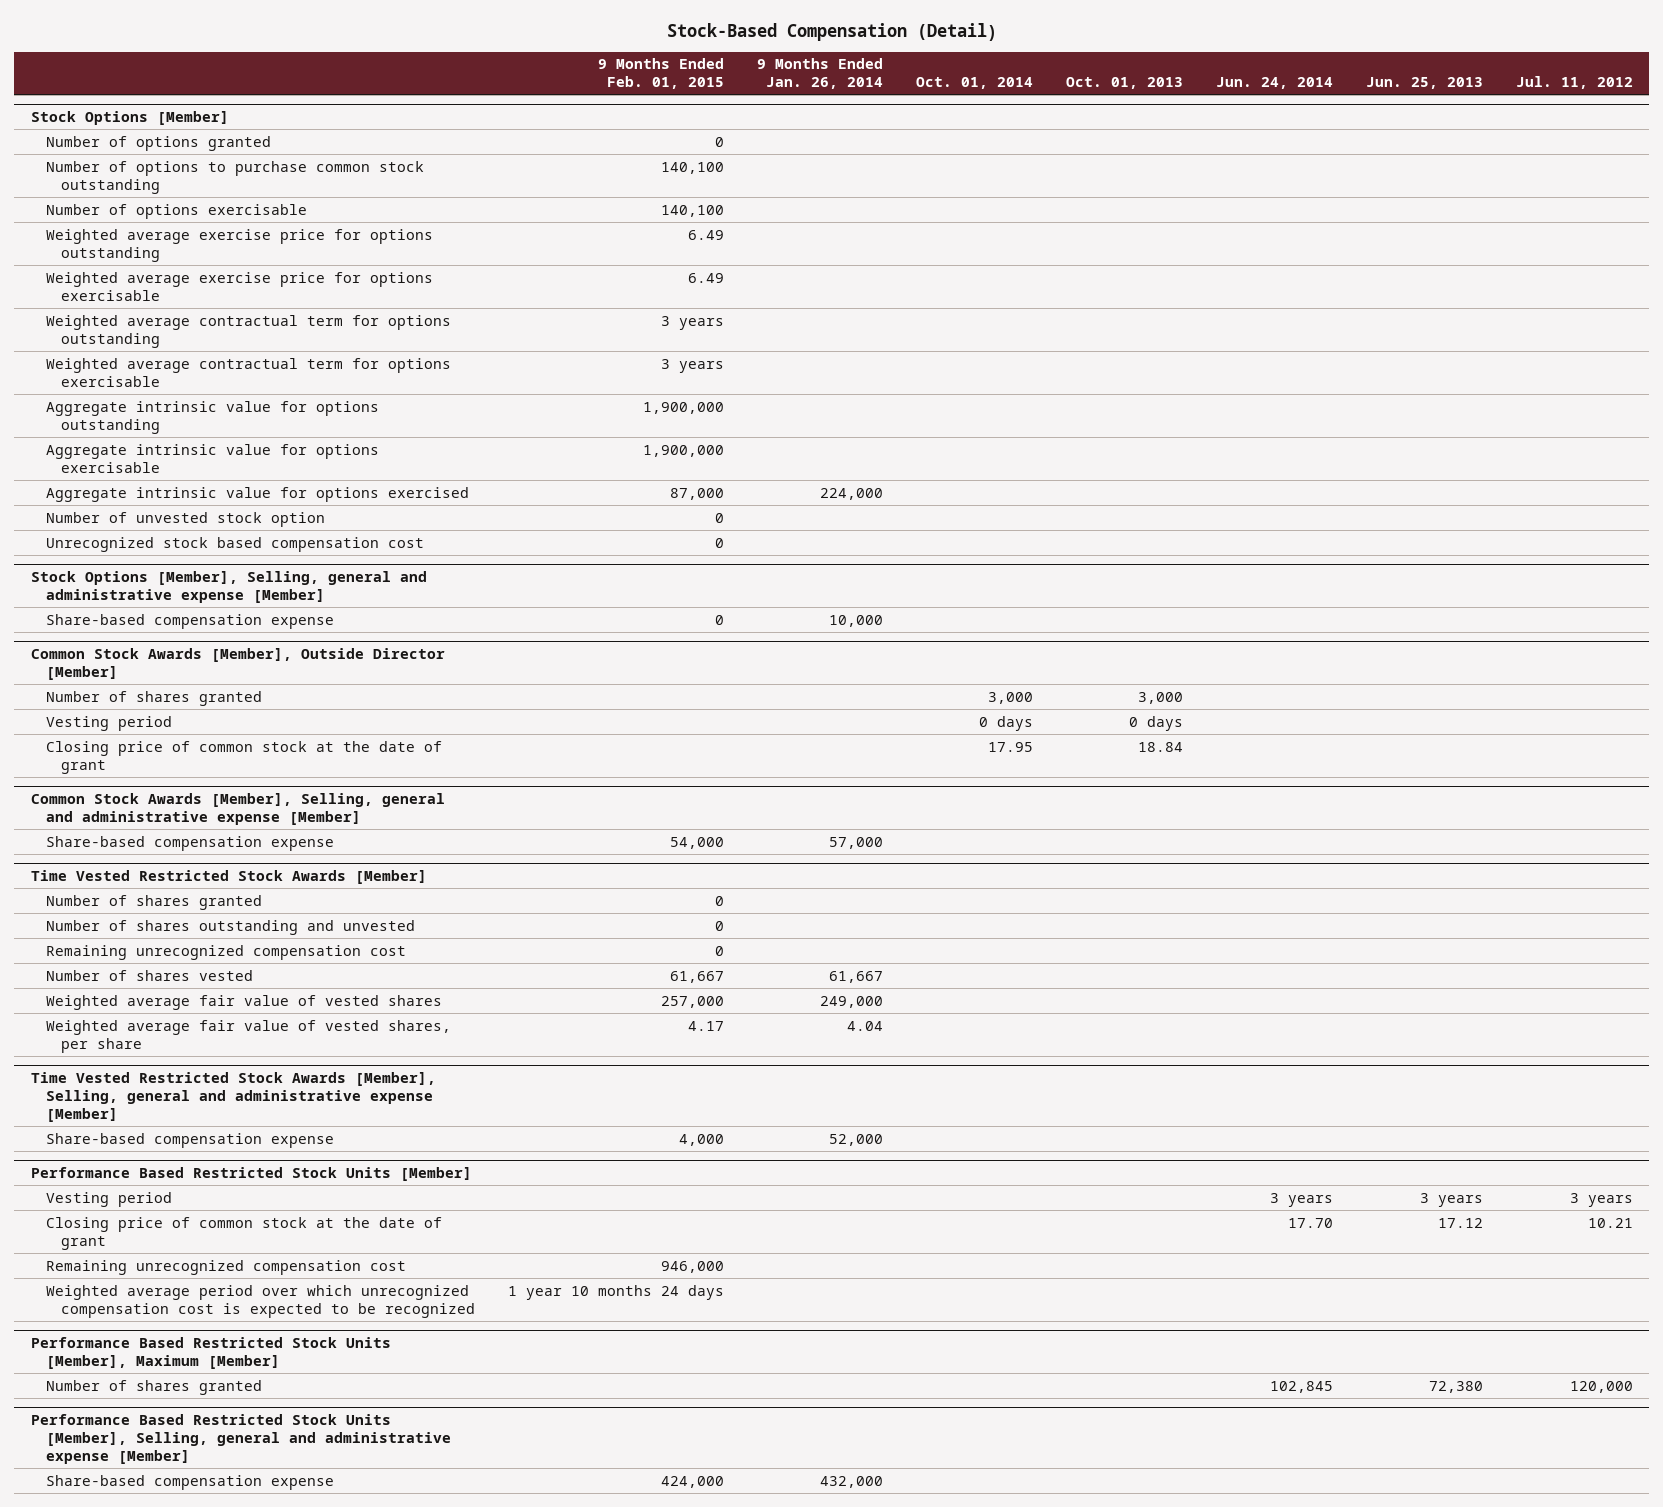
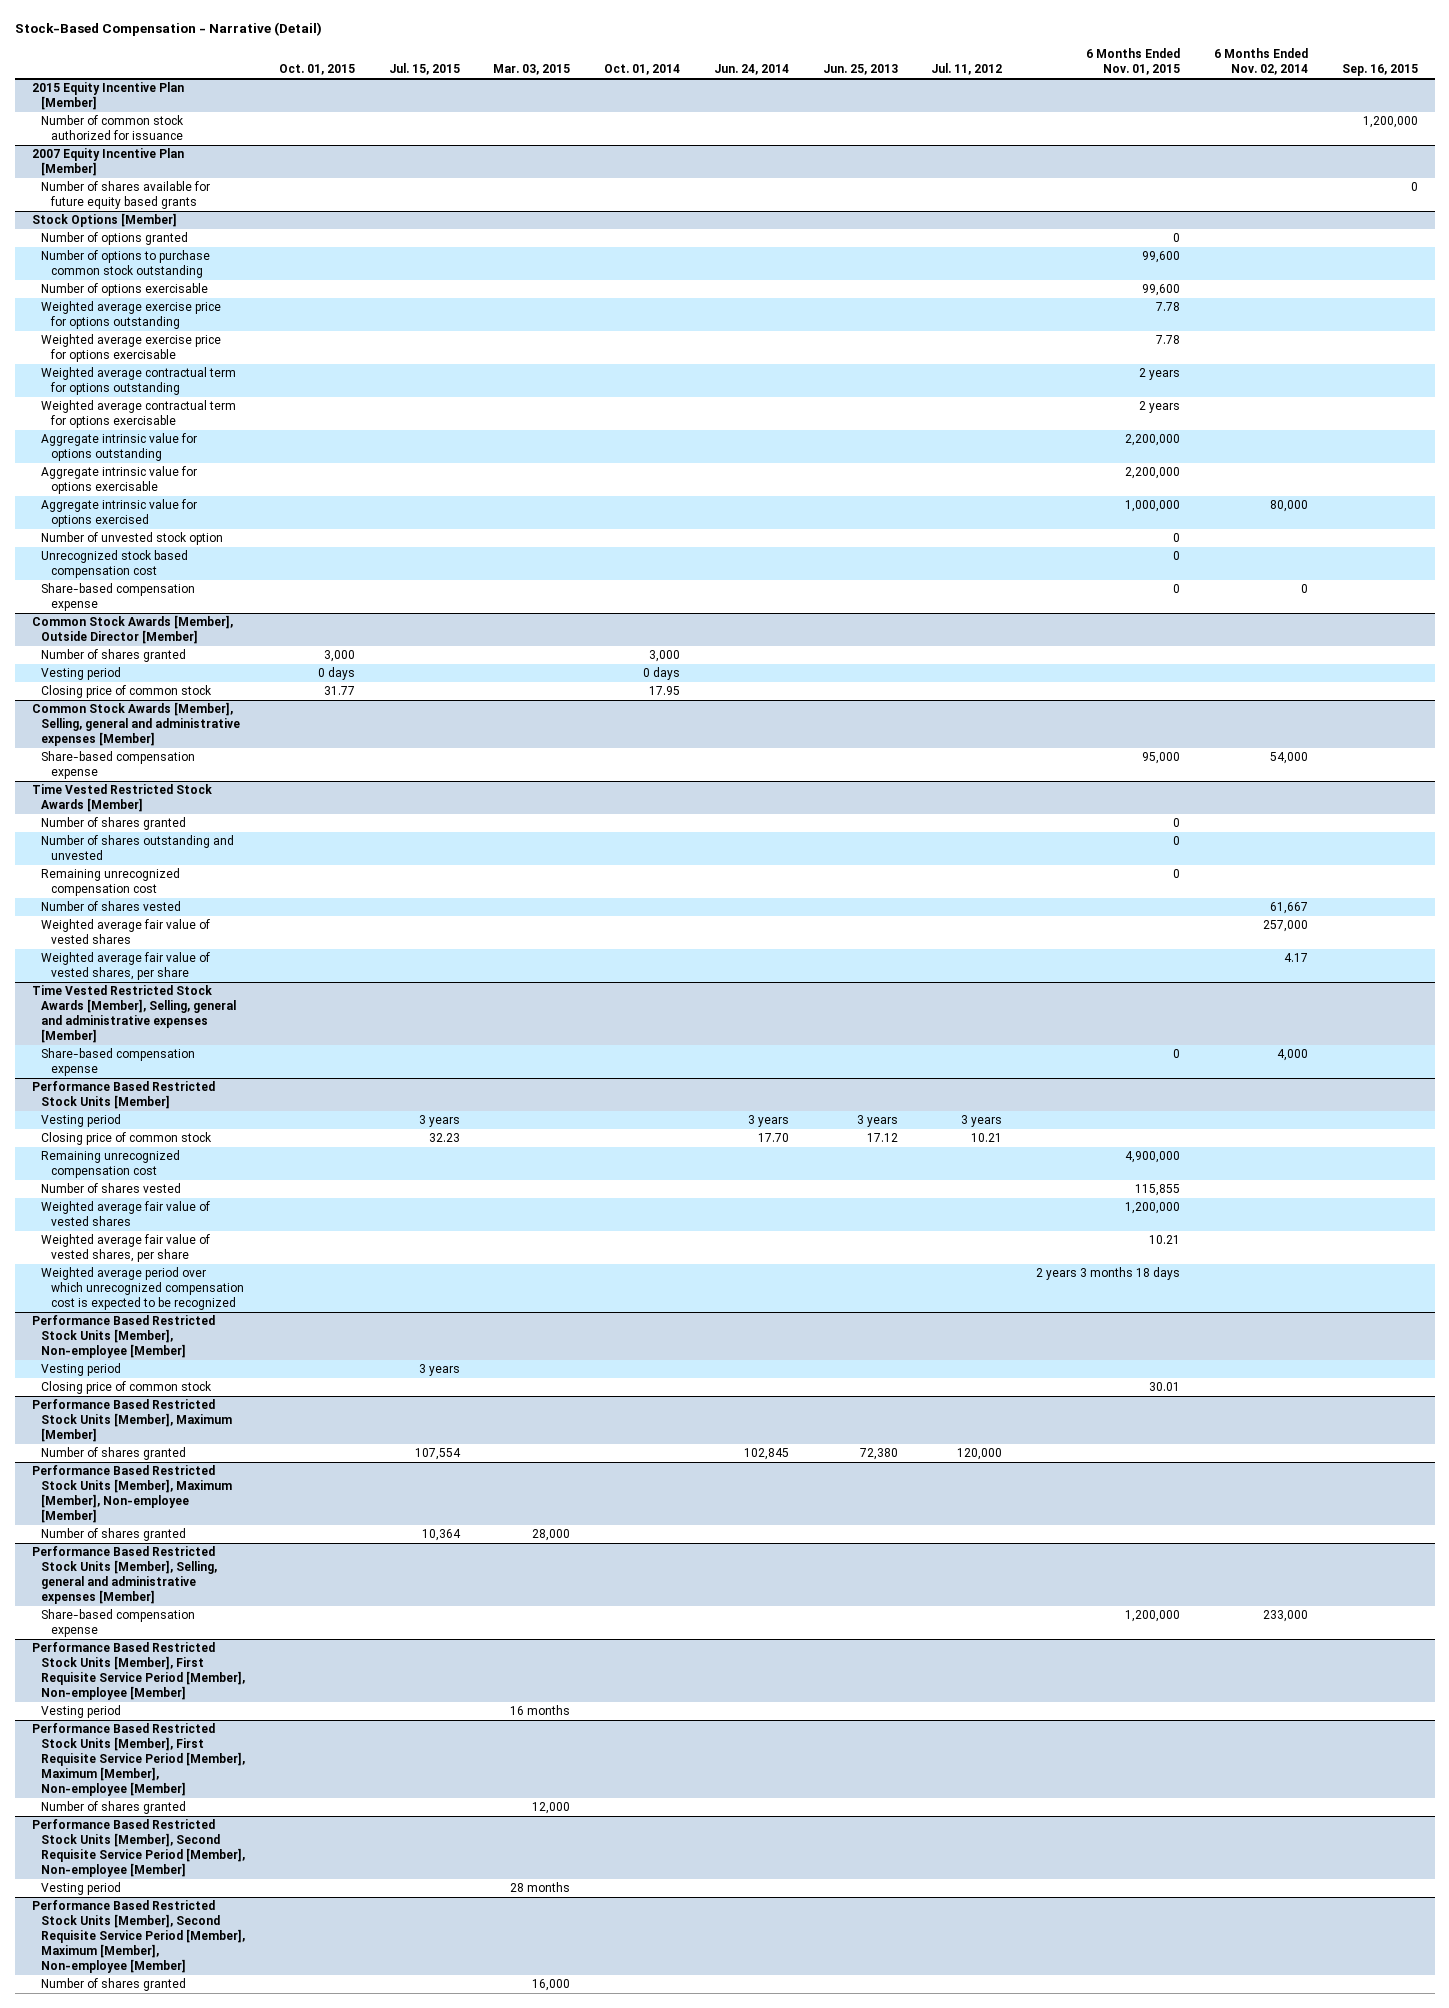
[666,22,997,41] Stock-Based Compensation (Detail) -> [14,22,322,37] Stock-Based Compensation - Narrative (Detail)
[597,58,724,90] 9 Months Ended Feb. 01, 2015 -> none
[756,58,883,90] 9 Months Ended Jan. 26, 2014 -> none
[1065,77,1183,90] Oct. 01, 2013 -> none
none -> [278,64,355,76] Oct. 01, 2015
none -> [388,63,460,76] Jul. 15, 2015
none -> [493,64,571,76] Mar. 03, 2015
none -> [1086,48,1181,76] 6 Months Ended Nov. 01, 2015
none -> [1213,48,1308,76] 6 Months Ended Nov. 02, 2014
none -> [1341,64,1418,77] Sep. 16, 2015
none -> [31,82,184,111] 2015 Equity Incentive Plan [Member]
none -> [41,115,185,141] Number of common stock authorized for issuance
none -> [31,148,184,177] 2007 Equity Incentive Plan [Member]
none -> [41,181,211,210] Number of shares available for future equity based grants
[30,570,427,603] Stock Options [Member], Selling, general and administrative expense [Member] -> none
[45,613,334,629] Share-based compensation expense -> none
none -> [41,583,196,612] Share-based compensation expense
[45,740,442,774] Closing price of common stock at the date of grant -> [41,685,213,699] Closing price of common stock
[30,792,445,825] Common Stock Awards [Member], Selling, general and administrative expense [Member] -> [31,702,241,747] Common Stock Awards [Member], Selling, general and administrative expenses [Member]
[30,1071,436,1122] Time Vested Restricted Stock Awards [Member], Selling, general and administrative expense [Member] -> [31,985,237,1043] Time Vested Restricted Stock Awards [Member], Selling, general and administrative expenses [Member]
[45,1216,442,1250] Closing price of common stock at the date of grant -> [41,1132,213,1146] Closing price of common stock
none -> [41,1183,182,1194] Number of shares vested
none -> [41,1201,211,1227] Weighted average fair value of vested shares
none -> [41,1234,211,1263] Weighted average fair value of vested shares, per share
none -> [31,1315,215,1359] Performance Based Restricted Stock Units [Member], Non-employee [Member]
none -> [41,1363,122,1377] Vesting period
none -> [41,1381,213,1395] Closing price of common stock
none -> [31,1465,233,1523] Performance Based Restricted Stock Units [Member], Maximum [Member], Non-employee [Member]
none -> [41,1528,187,1542] Number of shares granted
[30,1413,451,1464] Performance Based Restricted Stock Units [Member], Selling, general and administrative expense [Member] -> [31,1546,218,1604] Performance Based Restricted Stock Units [Member], Selling, general and administrative expenses [Member]
none -> [31,1642,246,1700] Performance Based Restricted Stock Units [Member], First Requisite Service Period [Member], Non-employee [Member]
none -> [41,1705,122,1719] Vesting period
none -> [31,1723,246,1796] Performance Based Restricted Stock Units [Member], First Requisite Service Period [Member], Maximum [Member], Non-employee [Member]
none -> [41,1801,187,1815] Number of shares granted
none -> [31,1819,246,1877] Performance Based Restricted Stock Units [Member], Second Requisite Service Period [Member], Non-employee [Member]
none -> [41,1882,122,1896] Vesting period
none -> [31,1900,246,1973] Performance Based Restricted Stock Units [Member], Second Requisite Service Period [Member], Maximum [Member], Non-employee [Member]
none -> [41,1978,187,1992] Number of shares granted

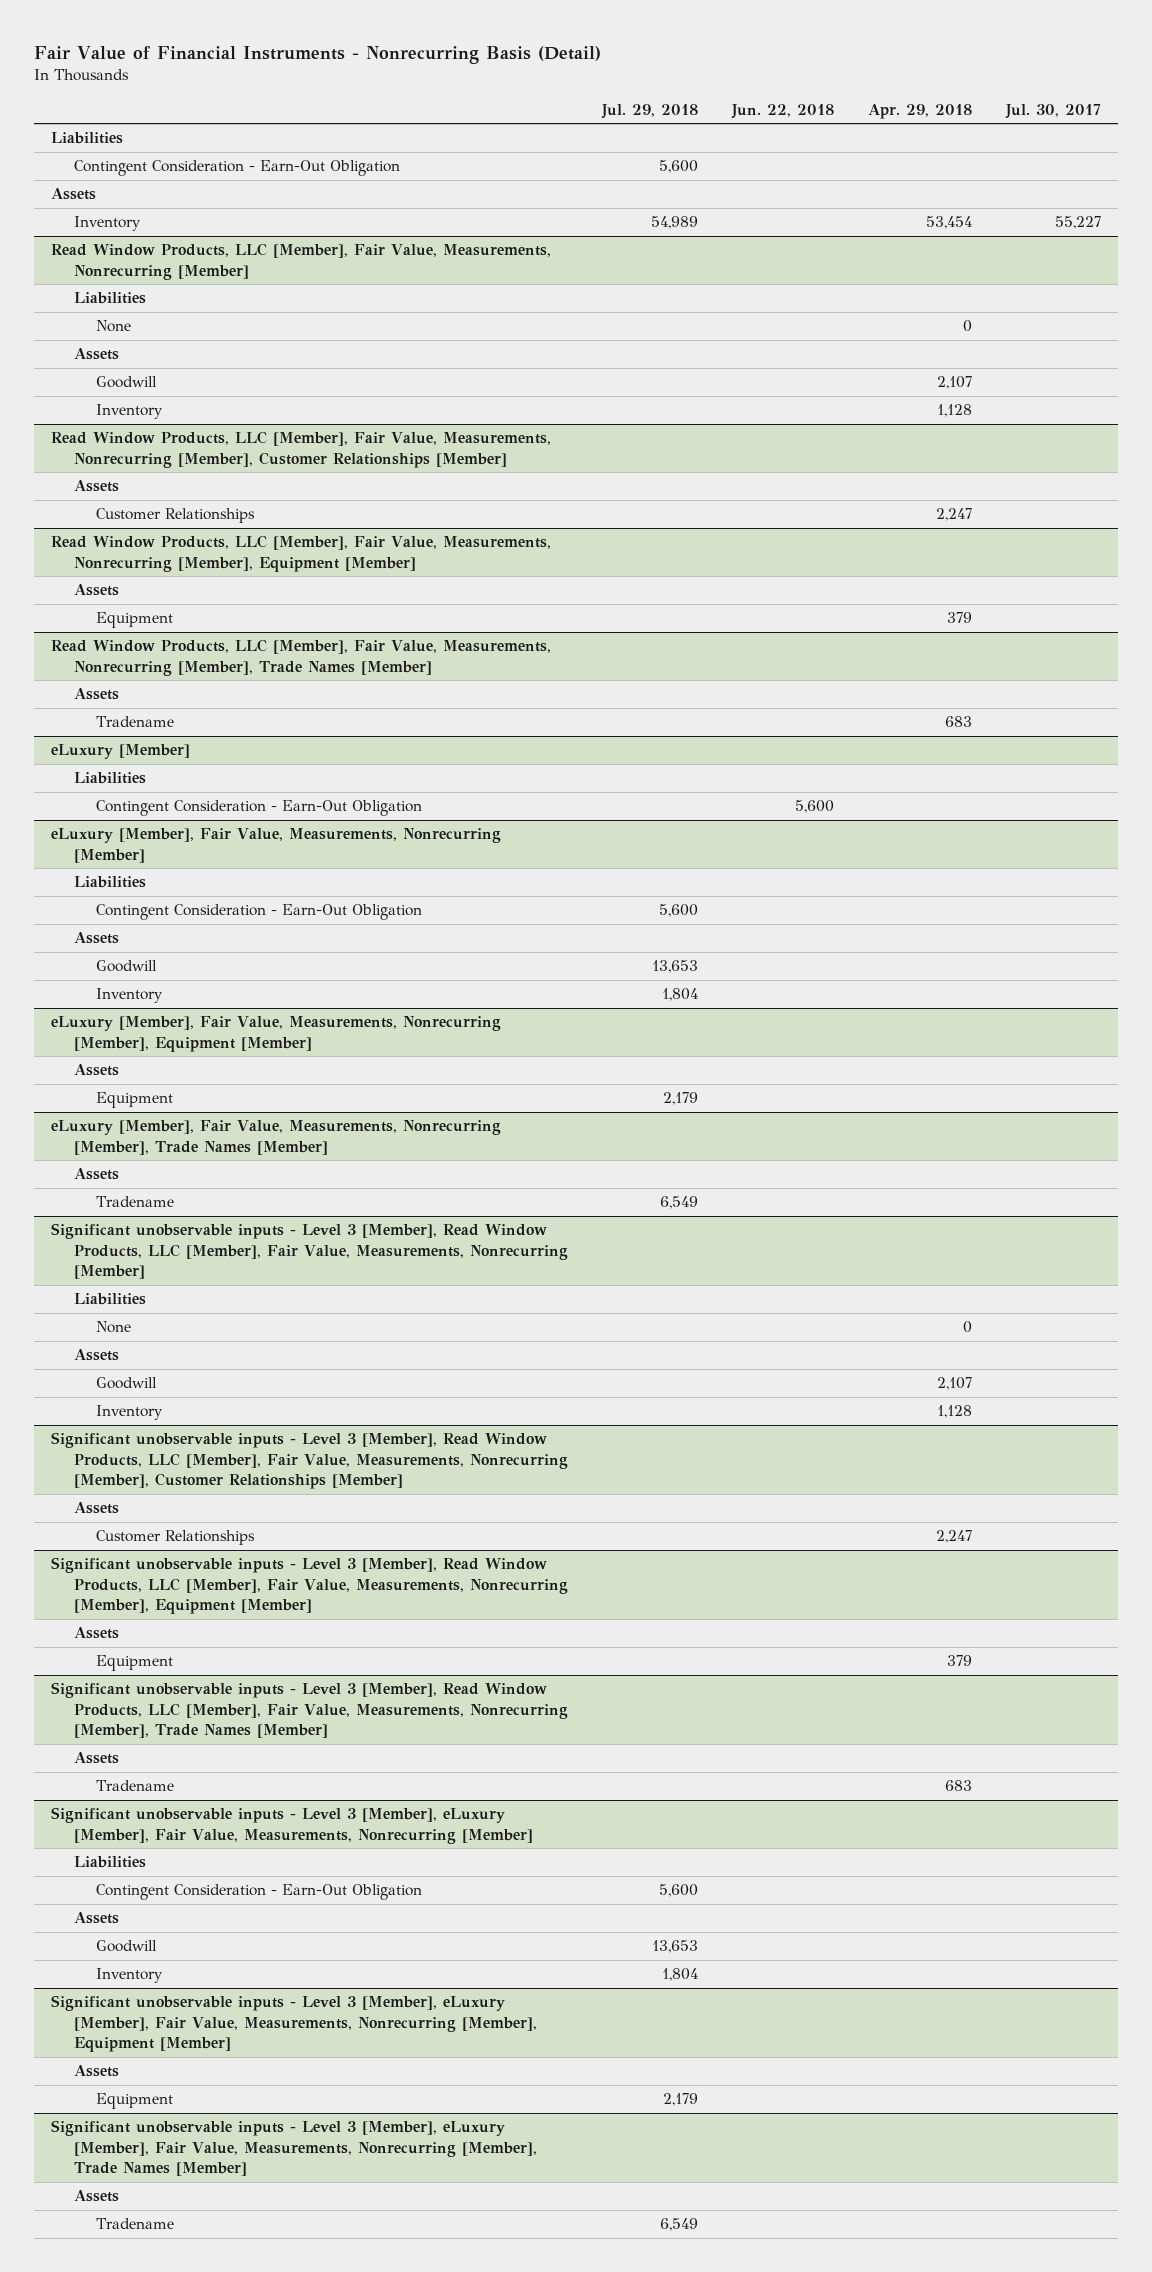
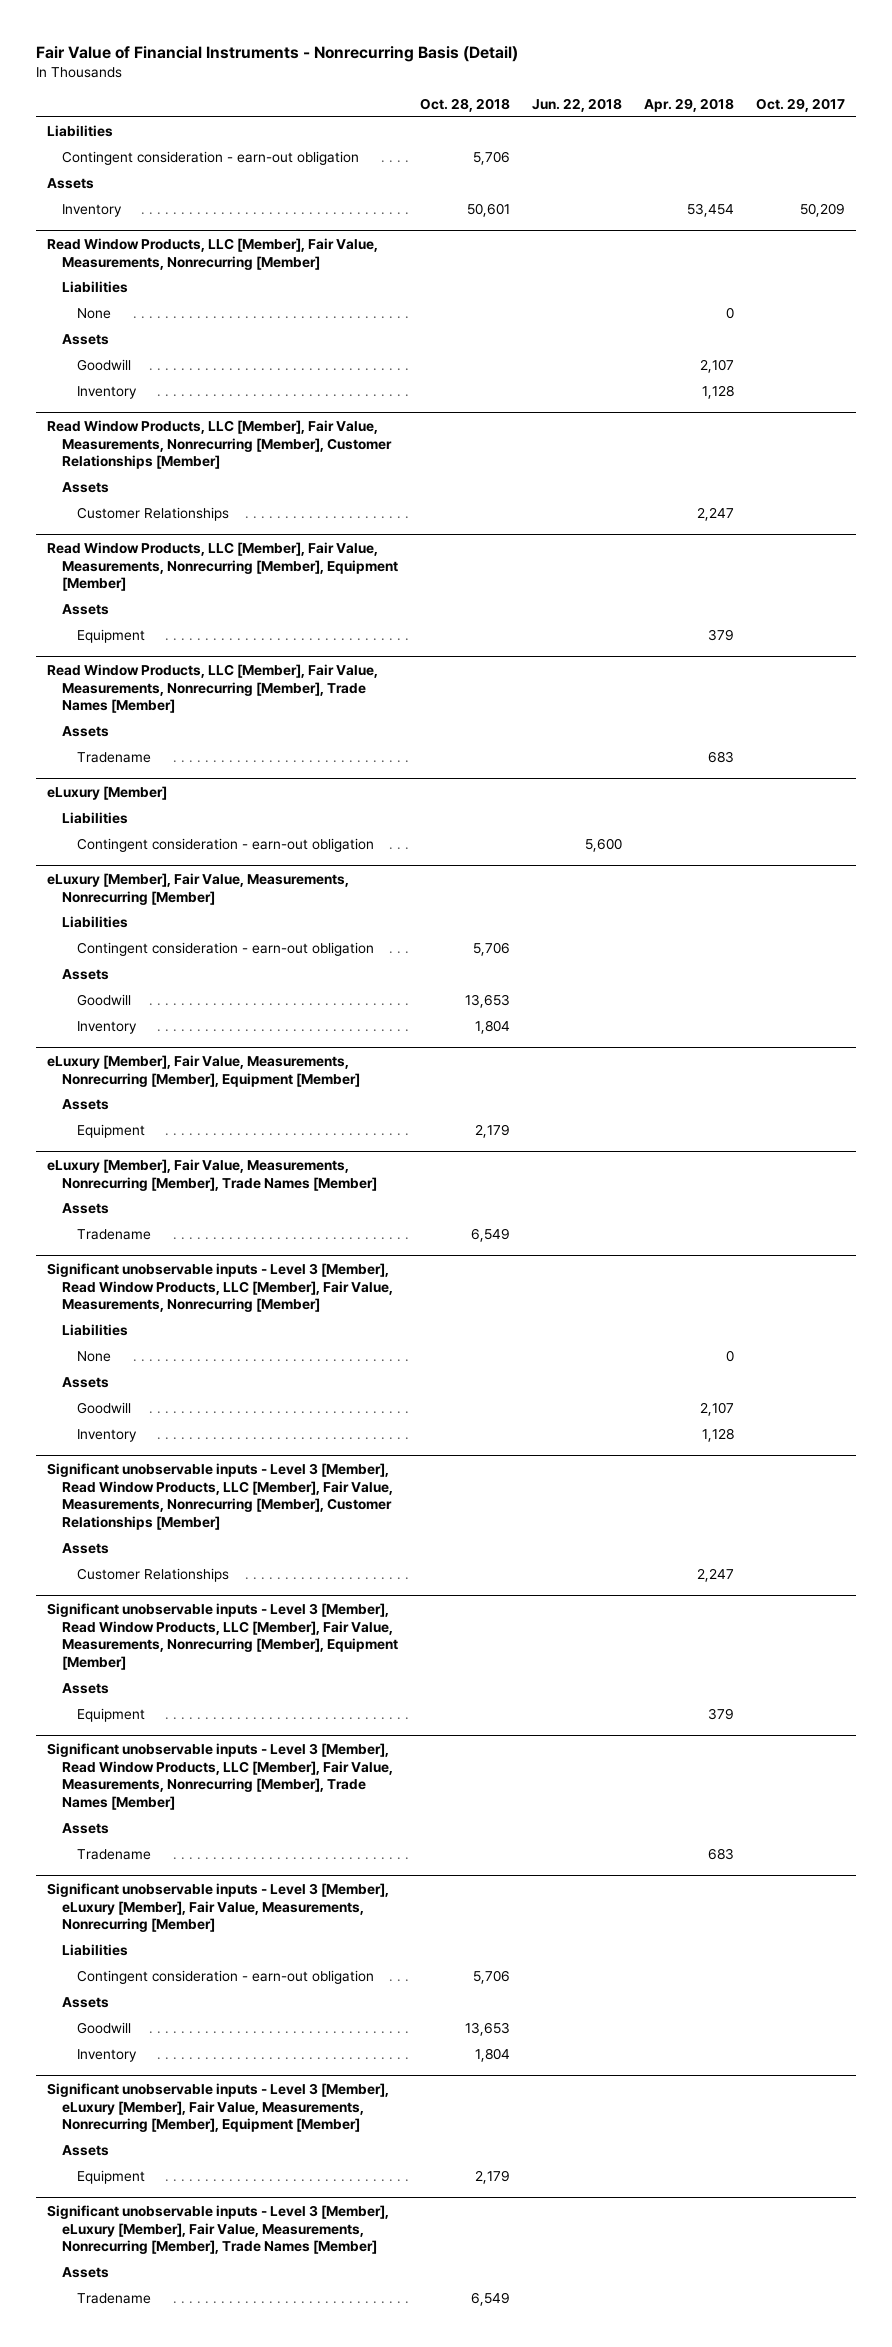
[600,103,698,119] Jul. 29, 2018 -> none
[1004,103,1101,119] Jul. 30, 2017 -> none
none -> [419,97,510,112] Oct. 28, 2018
none -> [755,97,845,112] Oct. 29, 2017
[73,160,400,177] Contingent Consideration - Earn-Out Obligation -> [61,150,359,165] Contingent consideration - earn-out obligation
[96,800,423,817] Contingent Consideration - Earn-Out Obligation -> [76,837,374,852] Contingent consideration - earn-out obligation
[96,904,423,921] Contingent Consideration - Earn-Out Obligation -> [76,941,374,956] Contingent consideration - earn-out obligation
[96,1884,423,1901] Contingent Consideration - Earn-Out Obligation -> [76,1969,374,1984] Contingent consideration - earn-out obligation

